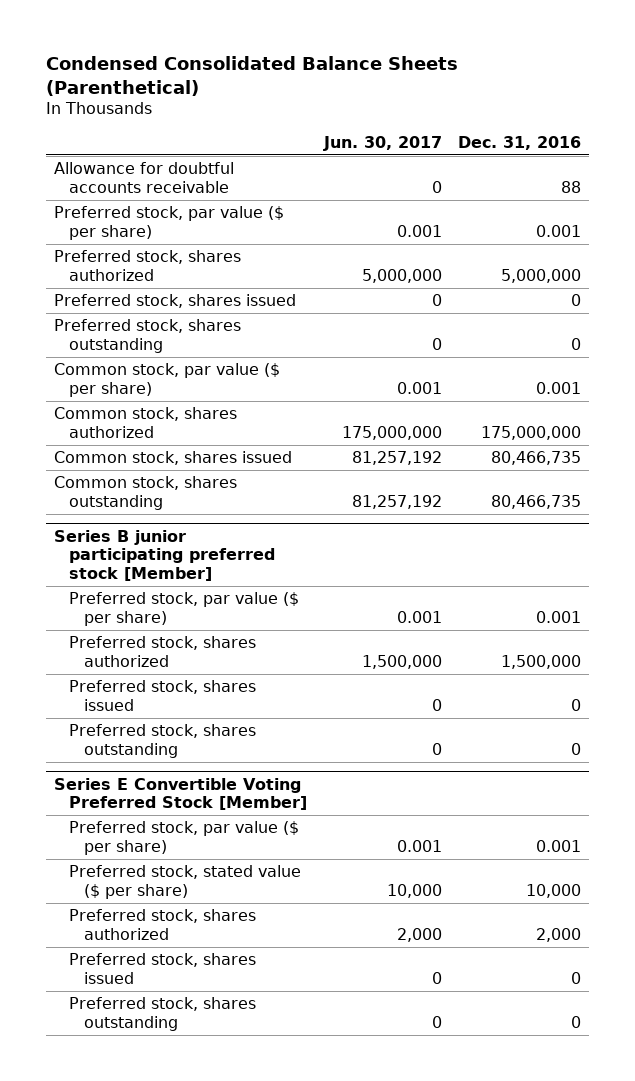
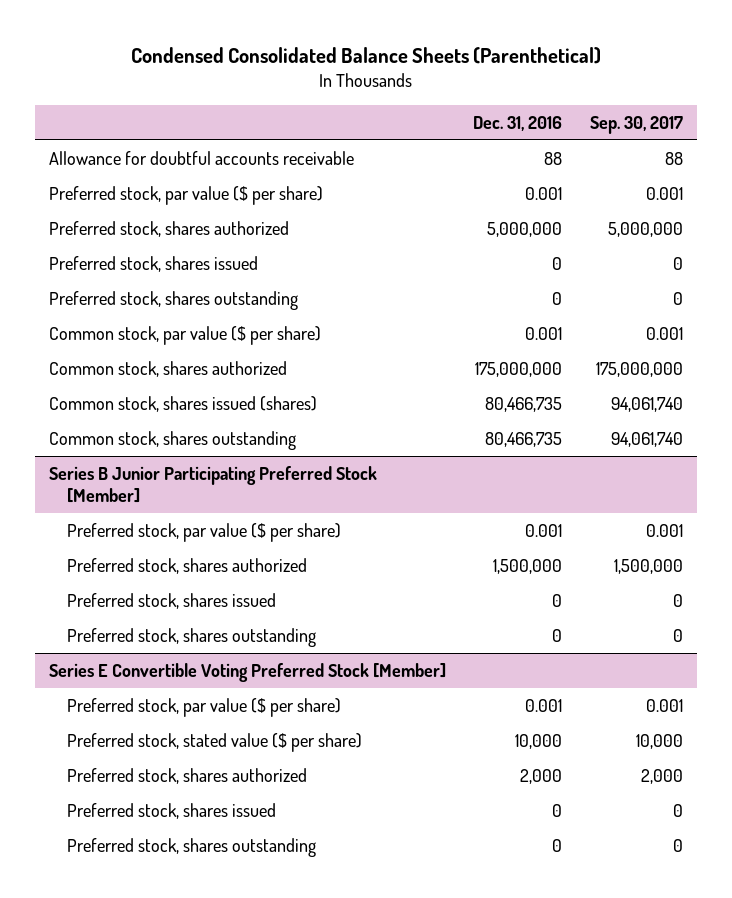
[322,135,442,151] Jun. 30, 2017 -> none
none -> [589,116,683,135] Sep. 30, 2017
[54,451,293,466] Common stock, shares issued -> [48,395,317,412] Common stock, shares issued (shares)
[54,529,276,581] Series B junior participating preferred stock [Member] -> [48,465,377,504] Series B Junior Participating Preferred Stock [Member]

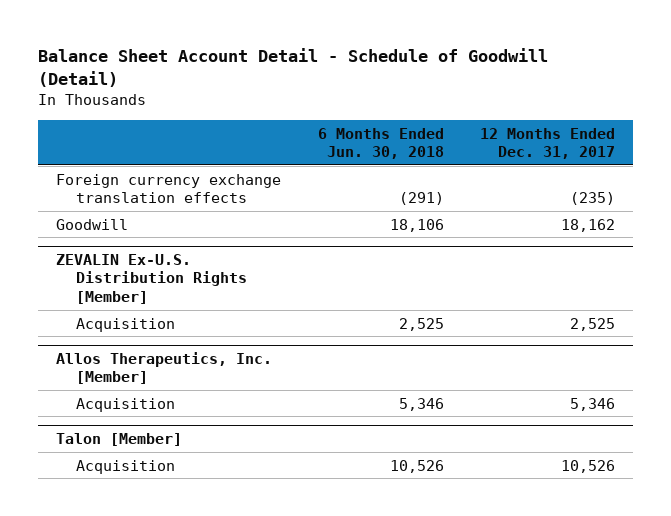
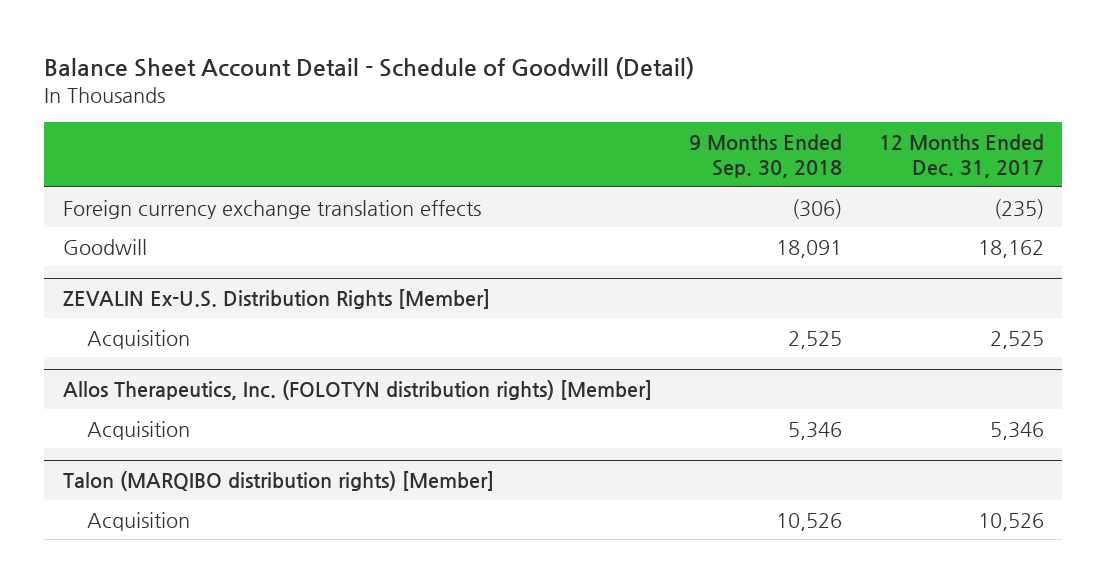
[317,127,444,160] 6 Months Ended Jun. 30, 2018 -> none
none -> [688,133,842,178] 9 Months Ended Sep. 30, 2018
[56,351,273,385] Allos Therapeutics, Inc. [Member] -> [62,380,652,401] Allos Therapeutics, Inc. (FOLOTYN distribution rights) [Member]
[56,432,183,446] Talon [Member] -> [62,471,494,492] Talon (MARQIBO distribution rights) [Member]

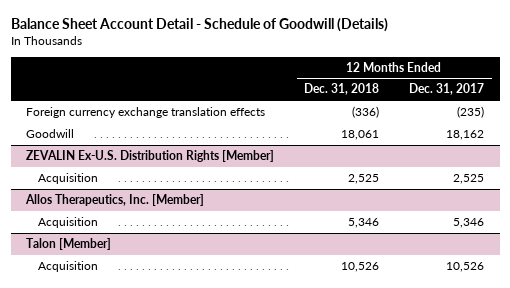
[44,57,695,80] Balance Sheet Account Detail - Schedule of Goodwill (Detail) -> [10,18,388,33] Balance Sheet Account Detail - Schedule of Goodwill (Details)
[688,133,842,178] 9 Months Ended Sep. 30, 2018 -> none
none -> [304,83,380,96] Dec. 31, 2018
[62,380,652,401] Allos Therapeutics, Inc. (FOLOTYN distribution rights) [Member] -> [24,194,204,207] Allos Therapeutics, Inc. [Member]
[62,471,494,492] Talon (MARQIBO distribution rights) [Member] -> [25,238,111,251] Talon [Member]

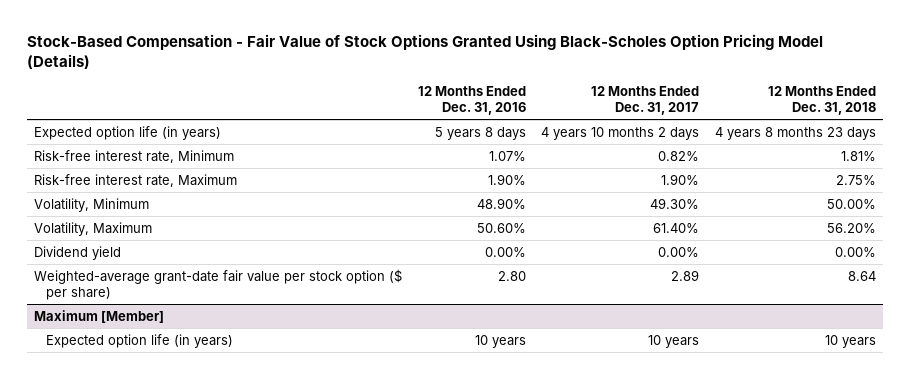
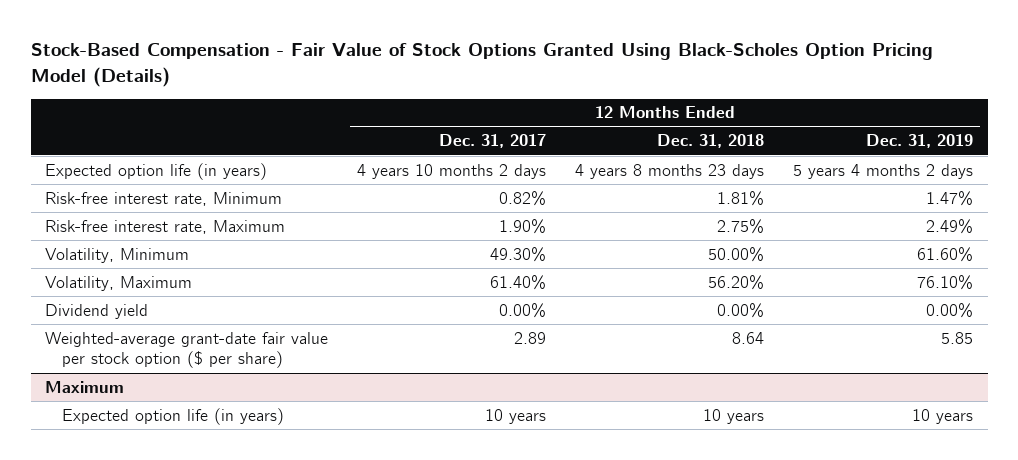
[417,86,526,115] 12 Months Ended Dec. 31, 2016 -> none
none -> [866,134,974,149] Dec. 31, 2019
[34,309,165,323] Maximum [Member] -> [45,380,125,393] Maximum

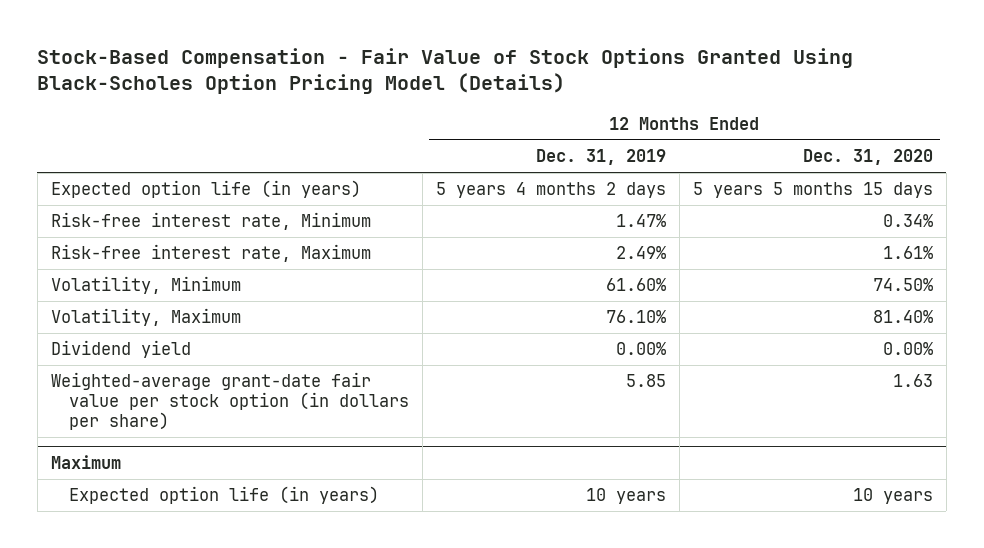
[439,134,547,149] Dec. 31, 2017 -> none
[657,134,765,149] Dec. 31, 2018 -> none
none -> [802,149,933,166] Dec. 31, 2020
[45,331,329,369] Weighted-average grant-date fair value per stock option ($ per share) -> [50,372,410,431] Weighted-average grant-date fair value per stock option (in dollars per share)

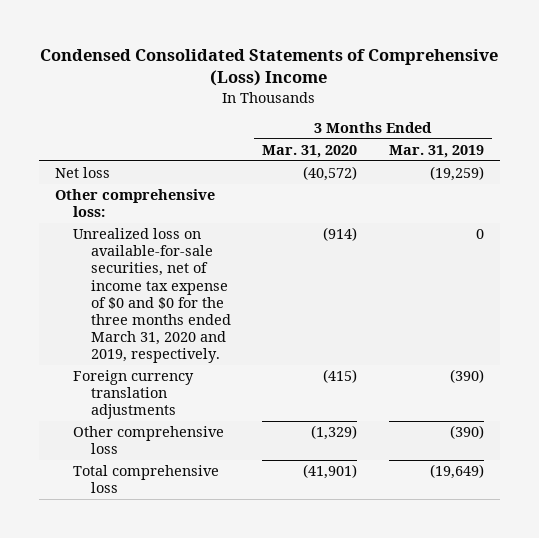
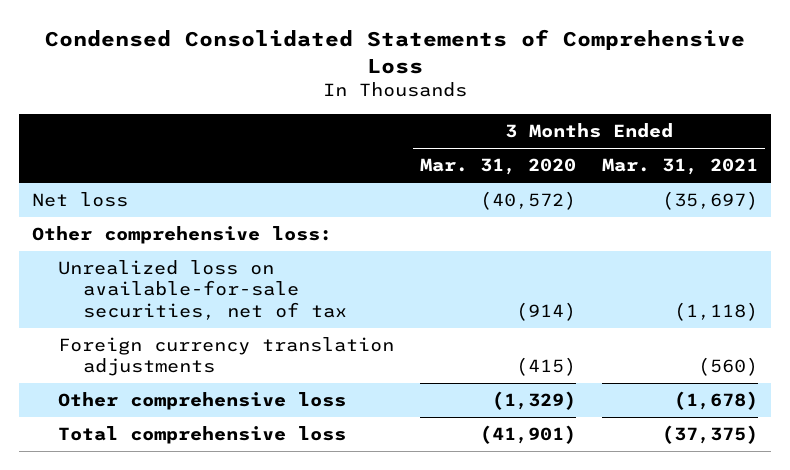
[40,48,499,87] Condensed Consolidated Statements of Comprehensive (Loss) Income -> [45,29,746,75] Condensed Consolidated Statements of Comprehensive Loss
[389,144,485,158] Mar. 31, 2019 -> none
none -> [602,158,759,176] Mar. 31, 2021
[72,228,231,364] Unrealized loss on available-for-sale securities, net of income tax expense of $0 and $0 for the three months ended March 31, 2020 and 2019, respectively. -> [57,260,348,320] Unrealized loss on available-for-sale securities, net of tax

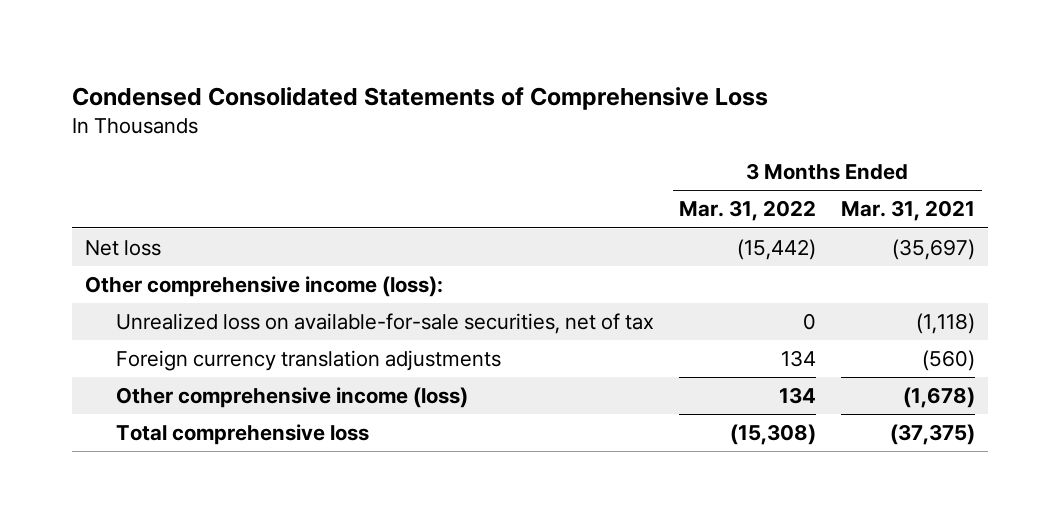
[419,158,576,176] Mar. 31, 2020 -> none
none -> [678,200,816,222] Mar. 31, 2022
[32,226,333,245] Other comprehensive loss: -> [84,275,443,297] Other comprehensive income (loss):
[57,392,346,411] Other comprehensive loss -> [115,386,468,408] Other comprehensive income (loss)

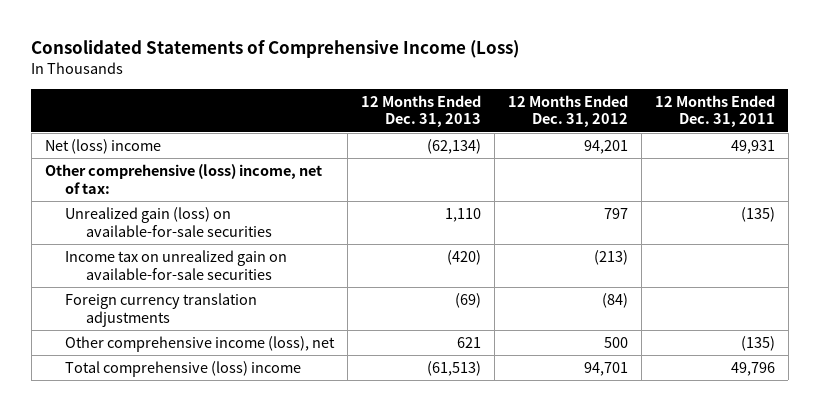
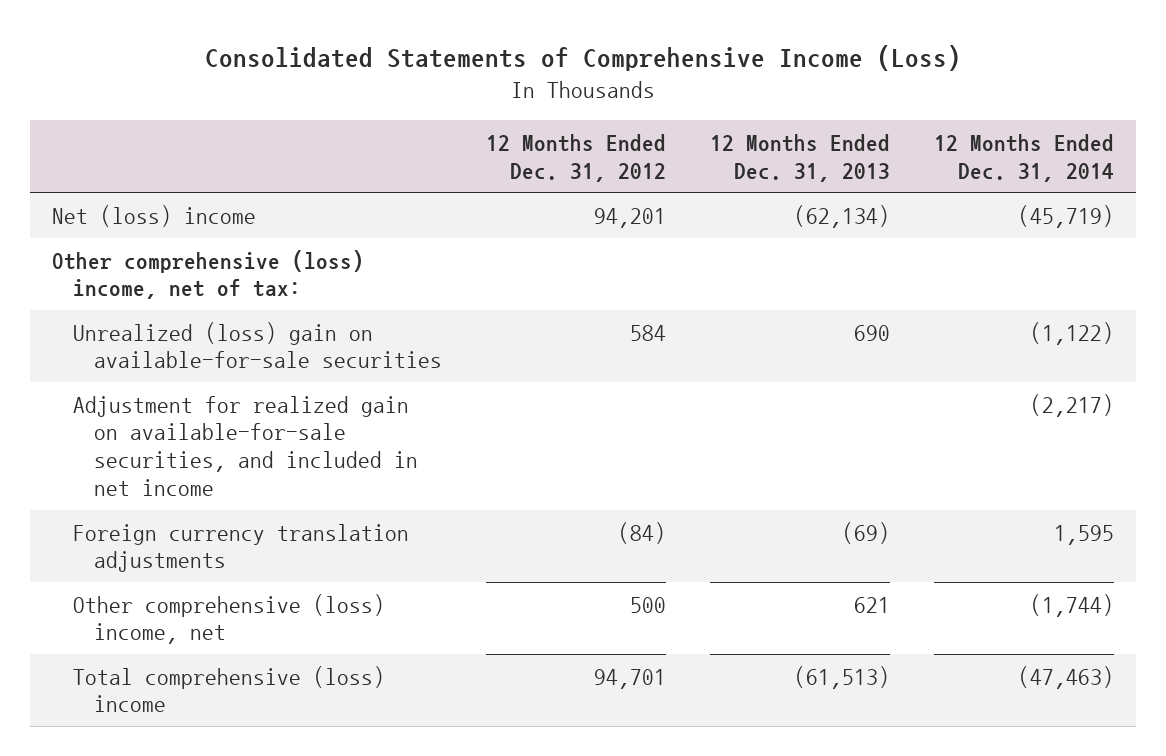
[654,94,775,128] 12 Months Ended Dec. 31, 2011 -> none
none -> [934,133,1115,182] 12 Months Ended Dec. 31, 2014
[65,250,288,280] Income tax on unrealized gain on available-for-sale securities -> none
[65,207,272,237] Unrealized gain (loss) on available-for-sale securities -> [72,321,442,369] Unrealized (loss) gain on available-for-sale securities
[444,208,481,223] 1,110 -> [854,324,891,341] 690
[603,208,628,220] 797 -> [629,324,666,341] 584
none -> [72,395,418,497] Adjustment for realized gain on available-for-sale securities, and included in net income
[65,336,336,353] Other comprehensive income (loss), net -> [72,593,385,645] Other comprehensive (loss) income, net

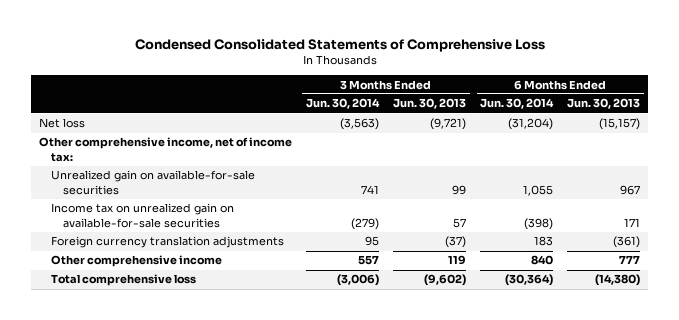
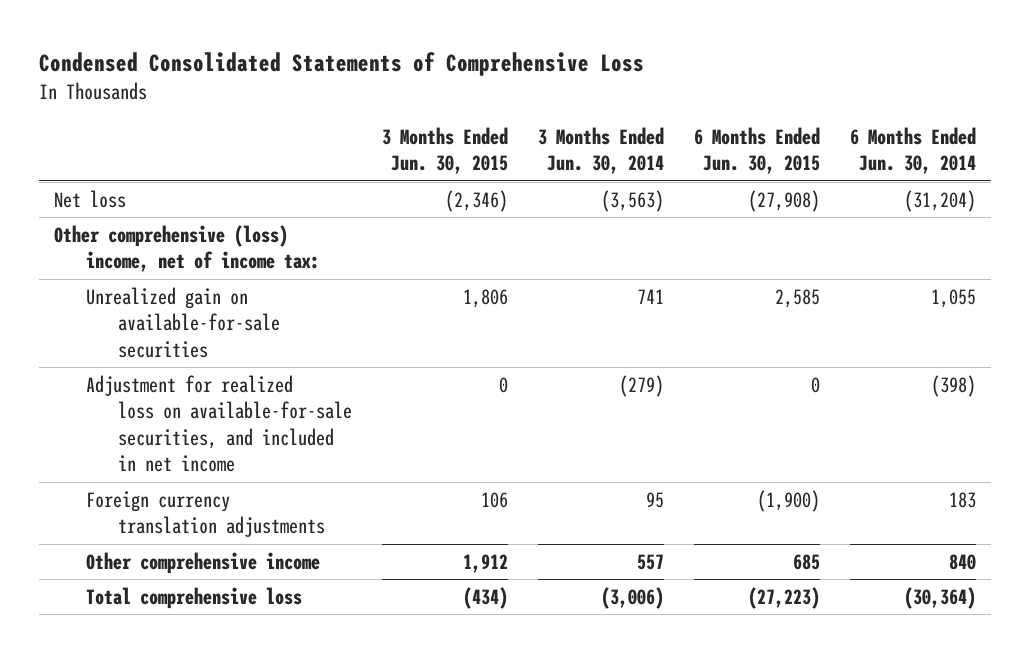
[393,98,467,110] Jun. 30, 2013 -> none
[567,98,641,110] Jun. 30, 2013 -> none
none -> [382,126,509,175] 3 Months Ended Jun. 30, 2015
none -> [693,126,820,175] 6 Months Ended Jun. 30, 2015
[38,137,292,162] Other comprehensive income, net of income tax: -> [54,224,321,273] Other comprehensive (loss) income, net of income tax:
[50,203,234,228] Income tax on unrealized gain on available-for-sale securities -> [86,374,353,473] Adjustment for realized loss on available-for-sale securities, and included in net income

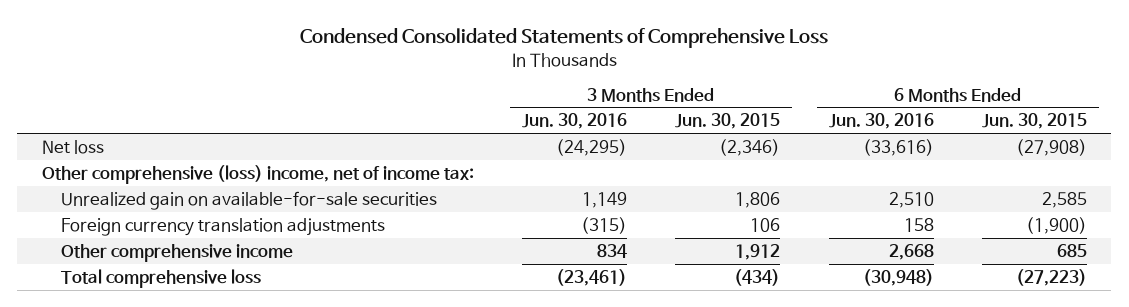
[538,126,665,175] 3 Months Ended Jun. 30, 2014 -> none
[849,126,976,175] 6 Months Ended Jun. 30, 2014 -> none
none -> [522,113,628,130] Jun. 30, 2016
none -> [828,113,934,130] Jun. 30, 2016
[86,374,353,473] Adjustment for realized loss on available-for-sale securities, and included in net income -> none

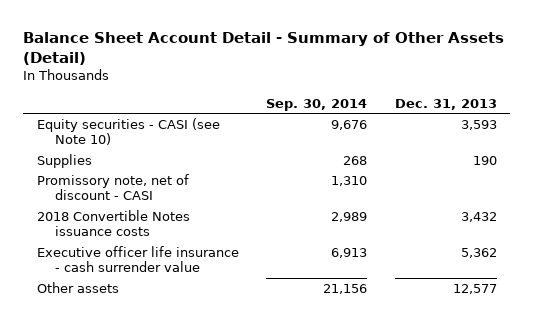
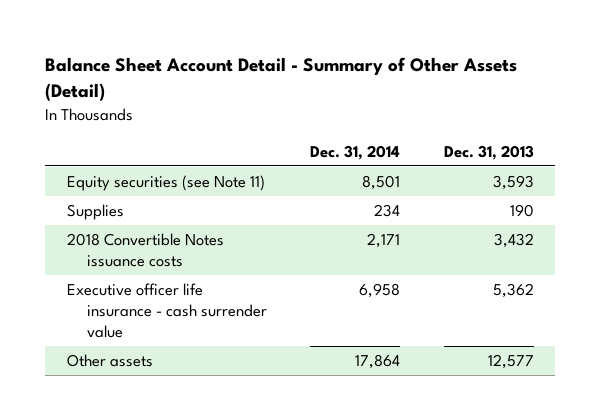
[266,98,368,111] Sep. 30, 2014 -> none
none -> [310,144,401,160] Dec. 31, 2014
[36,117,220,146] Equity securities - CASI (see Note 10) -> [66,175,265,192] Equity securities (see Note 11)
[36,173,189,201] Promissory note, net of discount - CASI -> none

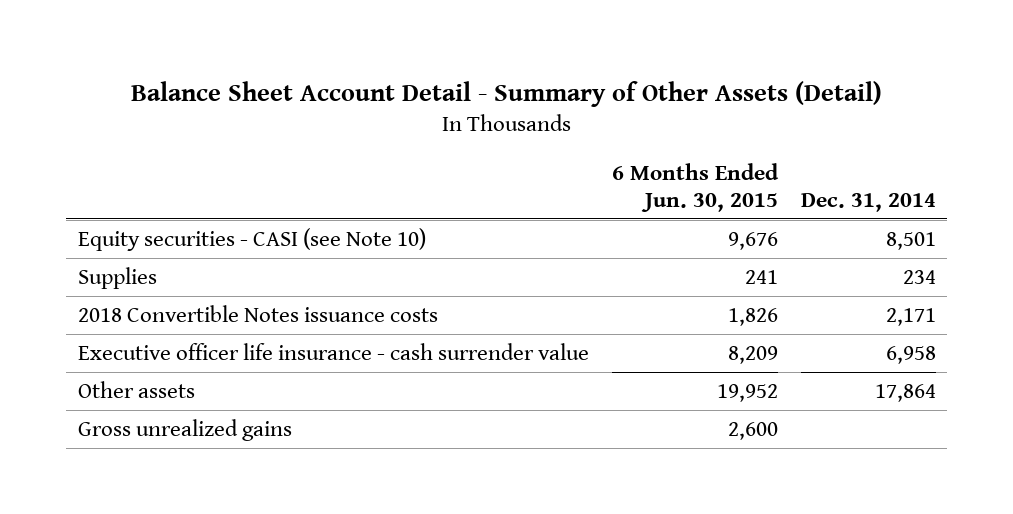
[443,144,534,160] Dec. 31, 2013 -> none
none -> [611,162,779,212] 6 Months Ended Jun. 30, 2015
[66,175,265,192] Equity securities (see Note 11) -> [77,227,426,251] Equity securities - CASI (see Note 10)
none -> [77,418,292,441] Gross unrealized gains

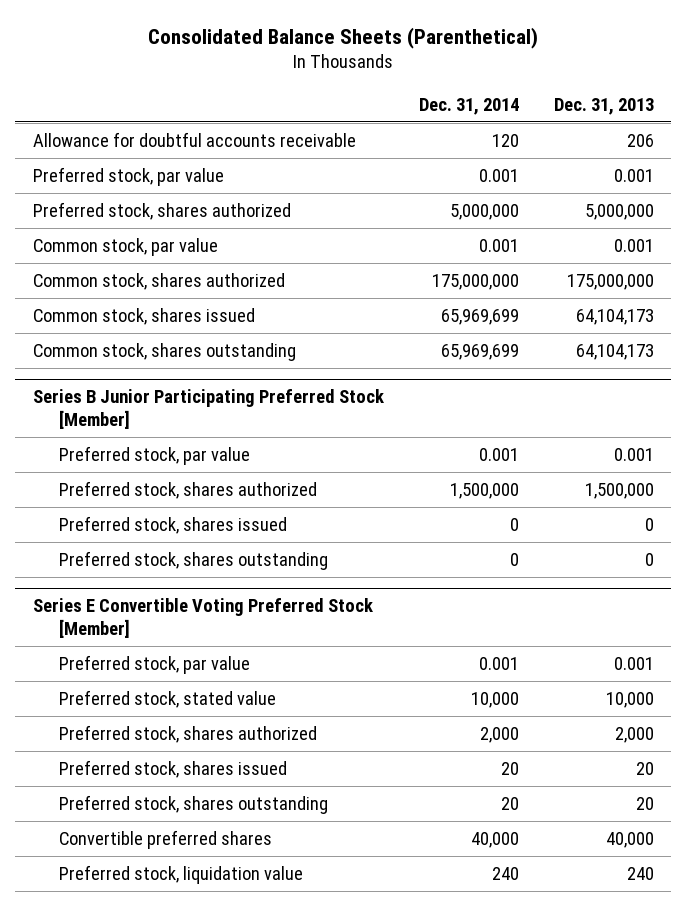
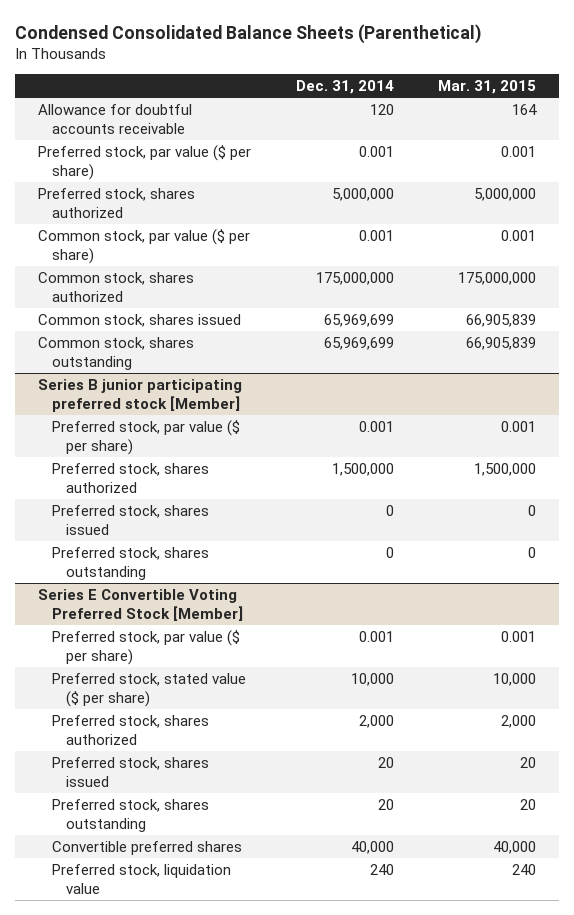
[148,26,539,49] Consolidated Balance Sheets (Parenthetical) -> [15,23,482,44] Condensed Consolidated Balance Sheets (Parenthetical)
[553,97,654,115] Dec. 31, 2013 -> none
none -> [438,80,537,95] Mar. 31, 2015
[32,167,224,187] Preferred stock, par value -> [37,144,251,181] Preferred stock, par value ($ per share)
[32,238,218,257] Common stock, par value -> [37,228,250,265] Common stock, par value ($ per share)
[32,389,384,429] Series B Junior Participating Preferred Stock [Member] -> [37,378,242,413] Series B junior participating preferred stock [Member]
[58,446,250,466] Preferred stock, par value -> [51,419,240,456] Preferred stock, par value ($ per share)
[58,655,250,675] Preferred stock, par value -> [51,629,240,666] Preferred stock, par value ($ per share)
[58,690,276,709] Preferred stock, stated value -> [51,672,246,708] Preferred stock, stated value ($ per share)

